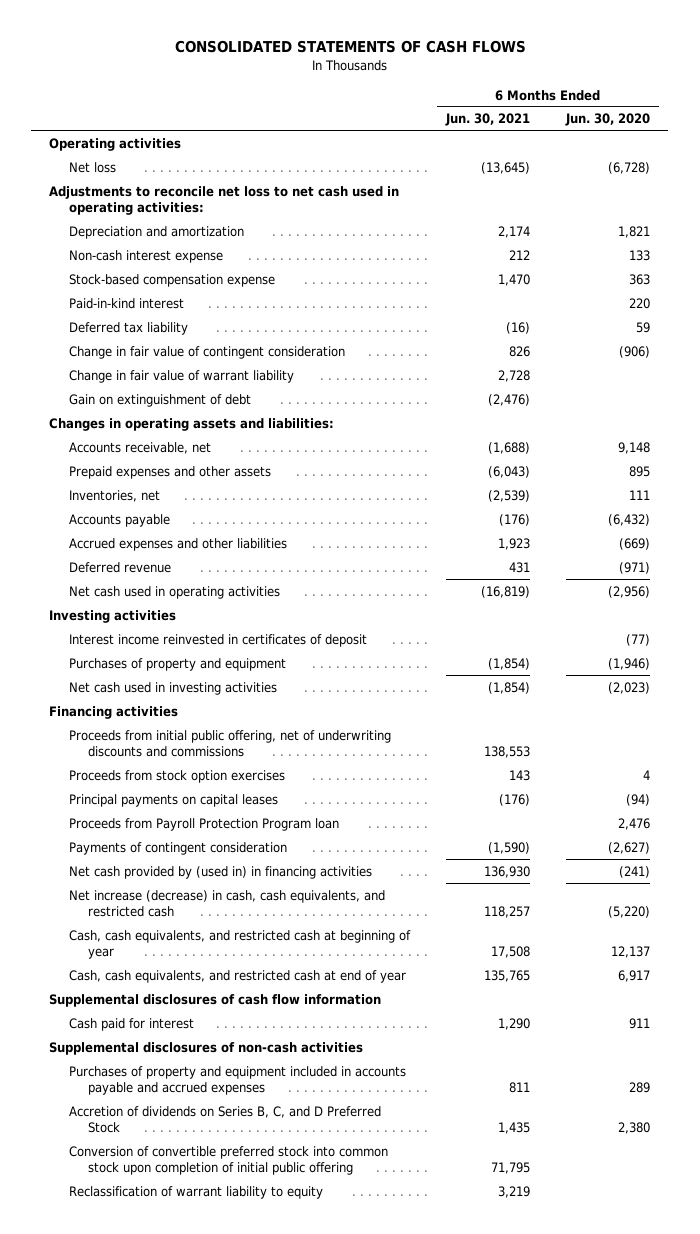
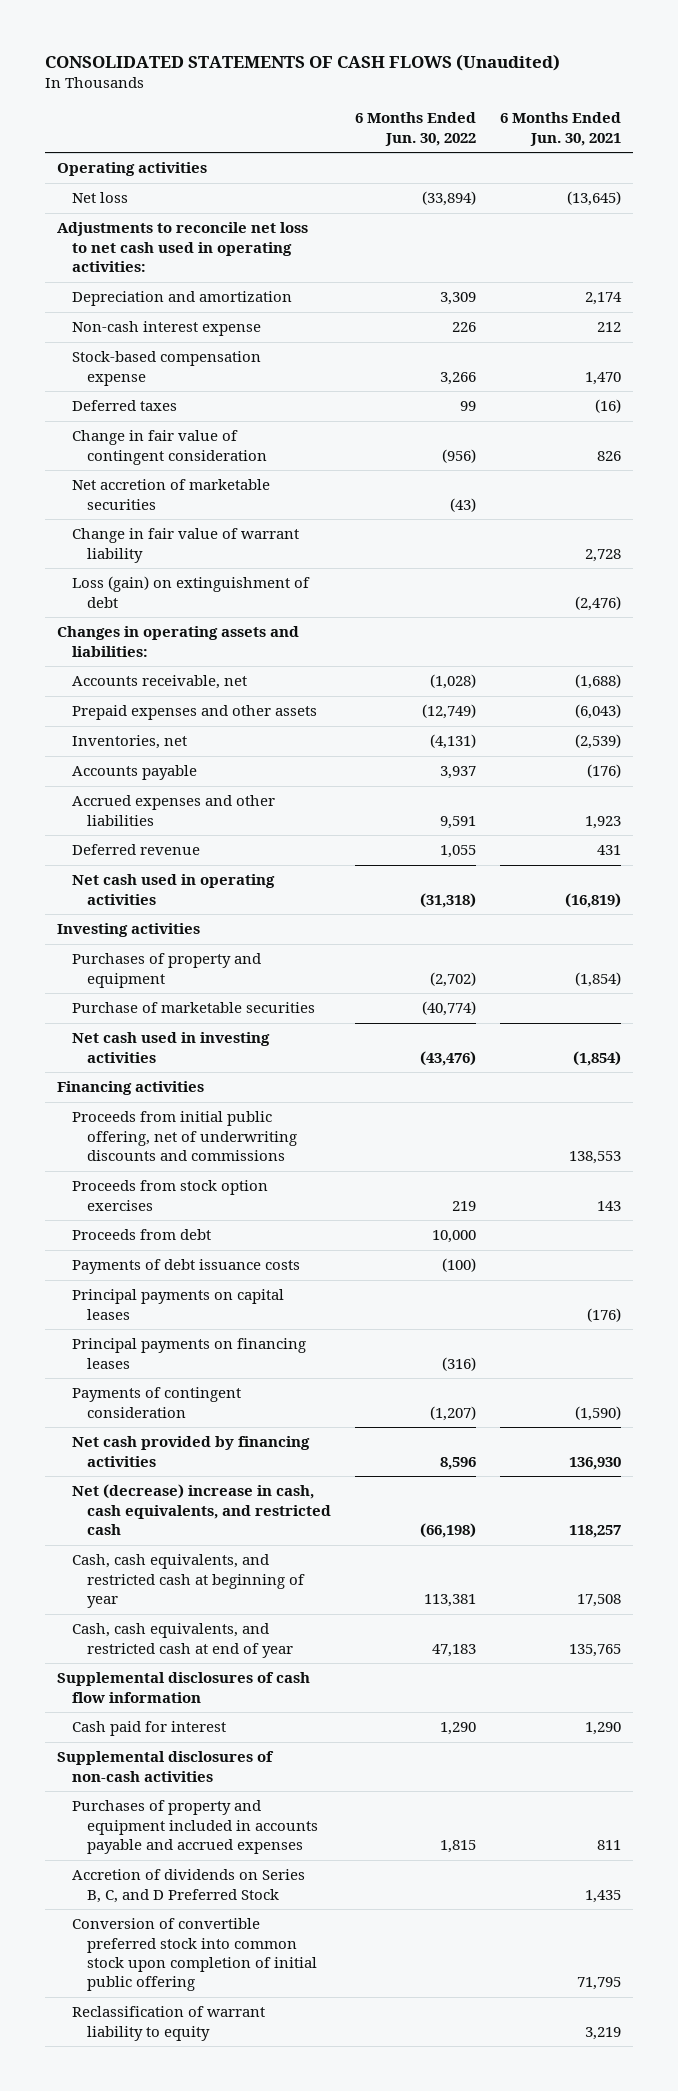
[174,39,526,53] CONSOLIDATED STATEMENTS OF CASH FLOWS -> [45,54,561,72] CONSOLIDATED STATEMENTS OF CASH FLOWS (Unaudited)
[565,113,651,127] Jun. 30, 2020 -> none
none -> [355,112,477,146] 6 Months Ended Jun. 30, 2022
[68,297,184,309] Paid-in-kind interest -> none
[68,321,188,335] Deferred tax liability -> [72,400,178,412] Deferred taxes
none -> [72,479,271,510] Net accretion of marketable securities
[68,393,251,407] Gain on extinguishment of debt -> [72,576,311,608] Loss (gain) on extinguishment of debt
[68,633,367,647] Interest income reinvested in certificates of deposit -> none
none -> [72,1002,316,1014] Purchase of marketable securities
none -> [72,1229,212,1241] Proceeds from debt
none -> [72,1259,301,1275] Payments of debt issuance costs
[68,817,339,831] Proceeds from Payroll Protection Program loan -> none
none -> [72,1338,307,1369] Principal payments on financing leases
[68,865,372,879] Net cash provided by (used in) in financing activities -> [72,1436,311,1467] Net cash provided by financing activities
[68,889,385,917] Net increase (decrease) in cash, cash equivalents, and restricted cash -> [72,1484,332,1535] Net (decrease) increase in cash, cash equivalents, and restricted cash

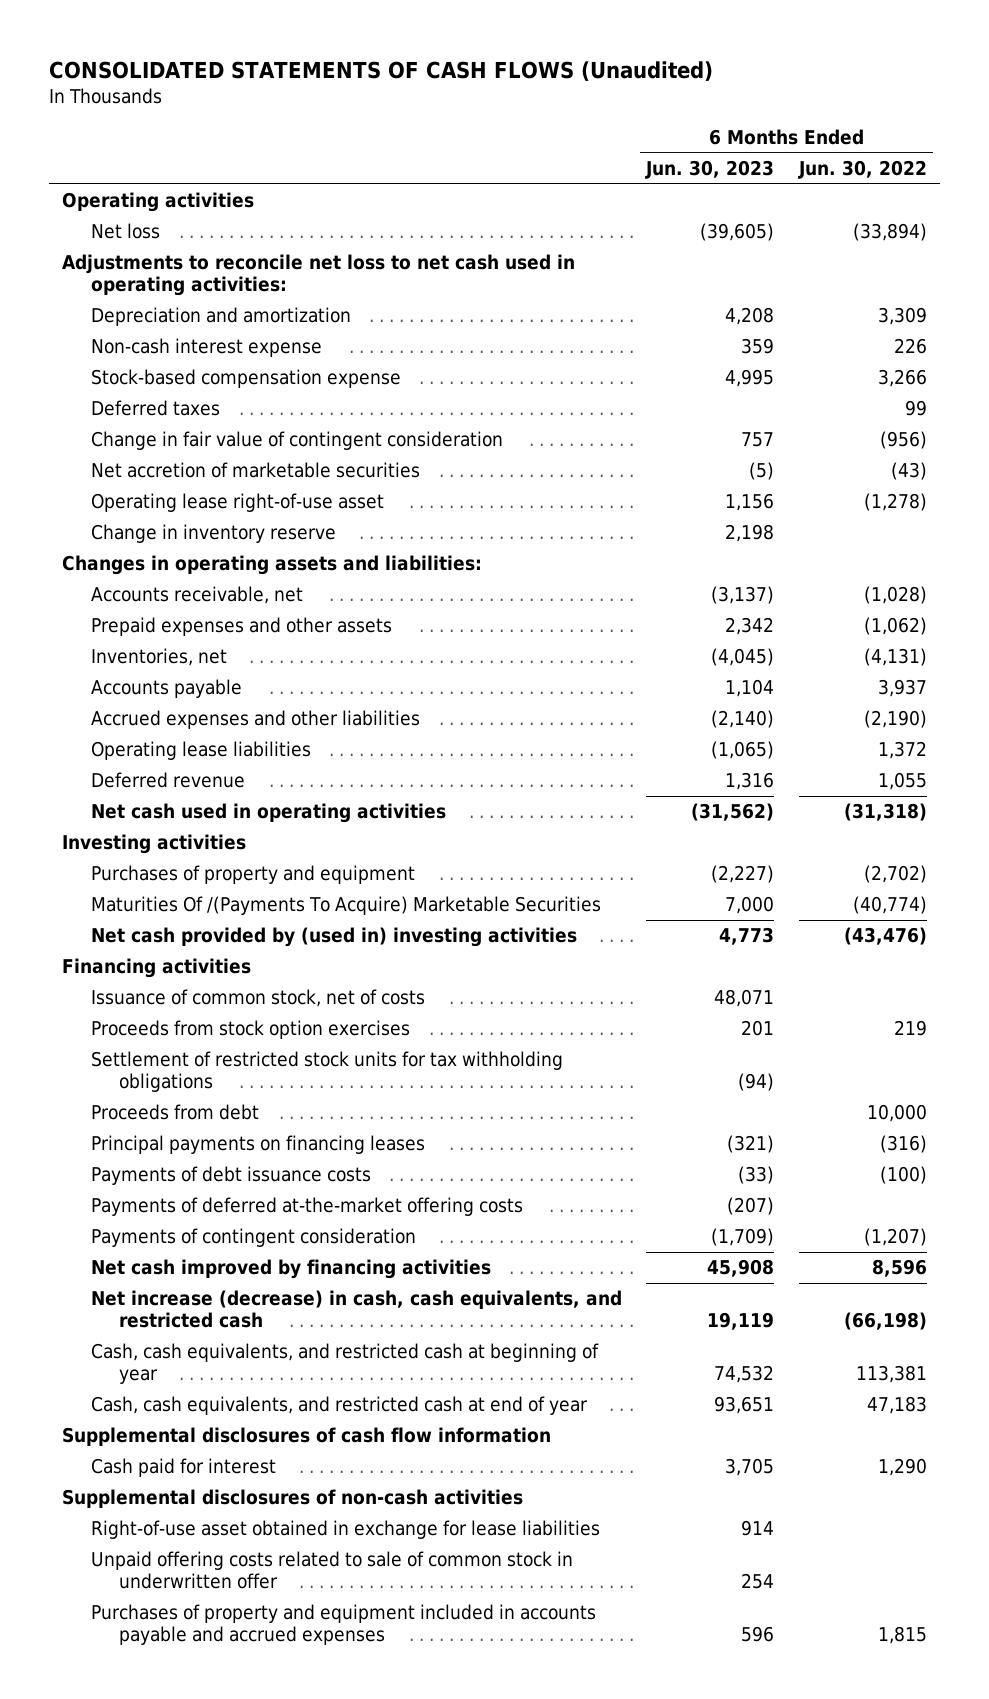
[499,112,621,146] 6 Months Ended Jun. 30, 2021 -> none
none -> [645,159,775,179] Jun. 30, 2023
[72,528,300,563] Change in fair value of warrant liability -> none
[72,576,311,608] Loss (gain) on extinguishment of debt -> none
none -> [90,493,384,513] Operating lease right-of-use asset
none -> [90,524,336,544] Change in inventory reserve
[422,704,477,720] (12,749) -> [864,617,928,636] (1,062)
[440,815,477,829] 9,591 -> [864,710,928,729] (2,190)
none -> [90,741,311,761] Operating lease liabilities
[72,1002,316,1014] Purchase of marketable securities -> [90,896,601,916] Maturities Of /(Payments To Acquire) Marketable Securities
[72,1032,271,1063] Net cash used in investing activities -> [90,927,577,948] Net cash provided by (used in) investing activities
[72,1111,298,1161] Proceeds from initial public offering, net of underwriting discounts and commissions -> none
none -> [90,989,425,1008] Issuance of common stock, net of costs
none -> [90,1051,563,1092] Settlement of restricted stock units for tax withholding obligations
[72,1289,285,1320] Principal payments on capital leases -> none
[72,1259,301,1275] Payments of debt issuance costs -> [90,1166,371,1186] Payments of debt issuance costs
none -> [90,1197,523,1217] Payments of deferred at-the-market offering costs
[72,1436,311,1467] Net cash provided by financing activities -> [90,1259,491,1280] Net cash improved by financing activities
[72,1484,332,1535] Net (decrease) increase in cash, cash equivalents, and restricted cash -> [90,1290,622,1328] Net increase (decrease) in cash, cash equivalents, and restricted cash
none -> [90,1520,600,1540] Right-of-use asset obtained in exchange for lease liabilities
none -> [90,1551,573,1589] Unpaid offering costs related to sale of common stock in underwritten offer
[72,1869,306,1903] Accretion of dividends on Series B, C, and D Preferred Stock -> none
[72,1918,318,1992] Conversion of convertible preferred stock into common stock upon completion of initial public offering -> none
[72,2006,266,2041] Reclassification of warrant liability to equity -> none

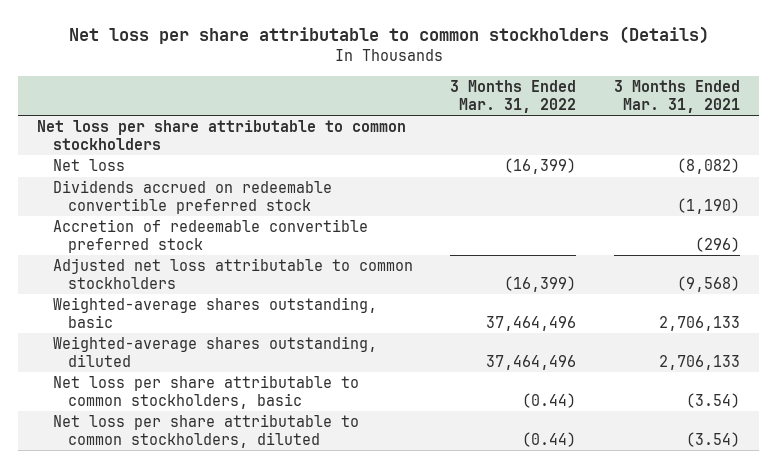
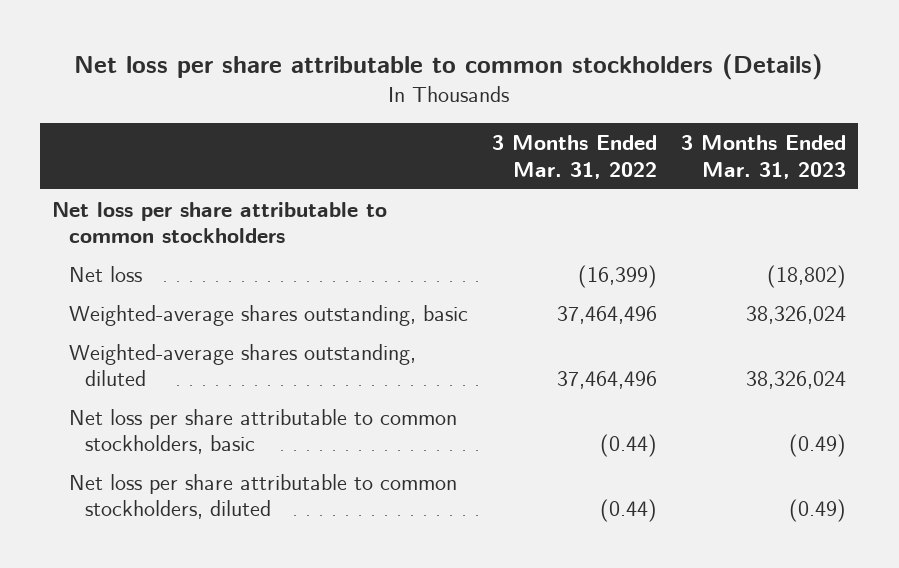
[613,80,740,113] 3 Months Ended Mar. 31, 2021 -> none
none -> [681,135,847,179] 3 Months Ended Mar. 31, 2023
[52,180,332,214] Dividends accrued on redeemable convertible preferred stock -> none
[52,219,368,253] Accretion of redeemable convertible preferred stock -> none
[52,258,413,289] Adjusted net loss attributable to common stockholders -> none

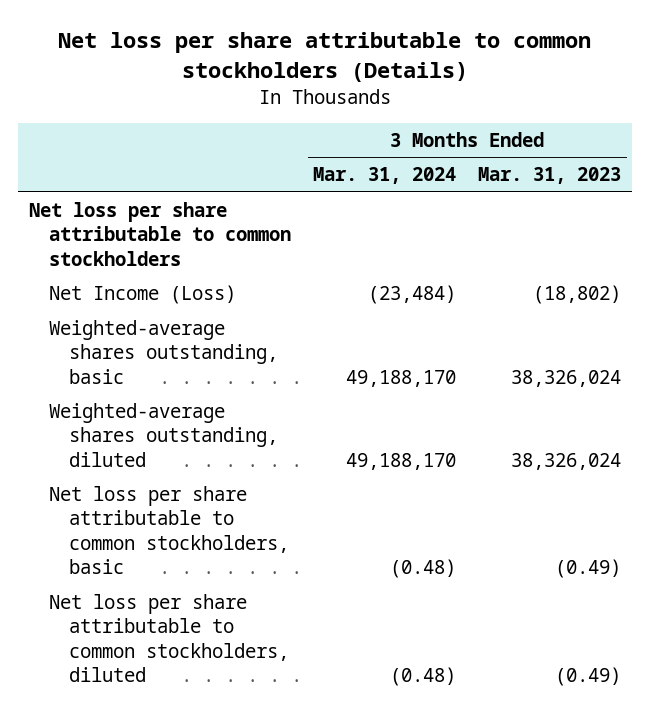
[492,135,658,179] 3 Months Ended Mar. 31, 2022 -> none
none -> [313,167,457,185] Mar. 31, 2024
[68,265,142,282] Net loss -> [48,285,236,305] Net Income (Loss)

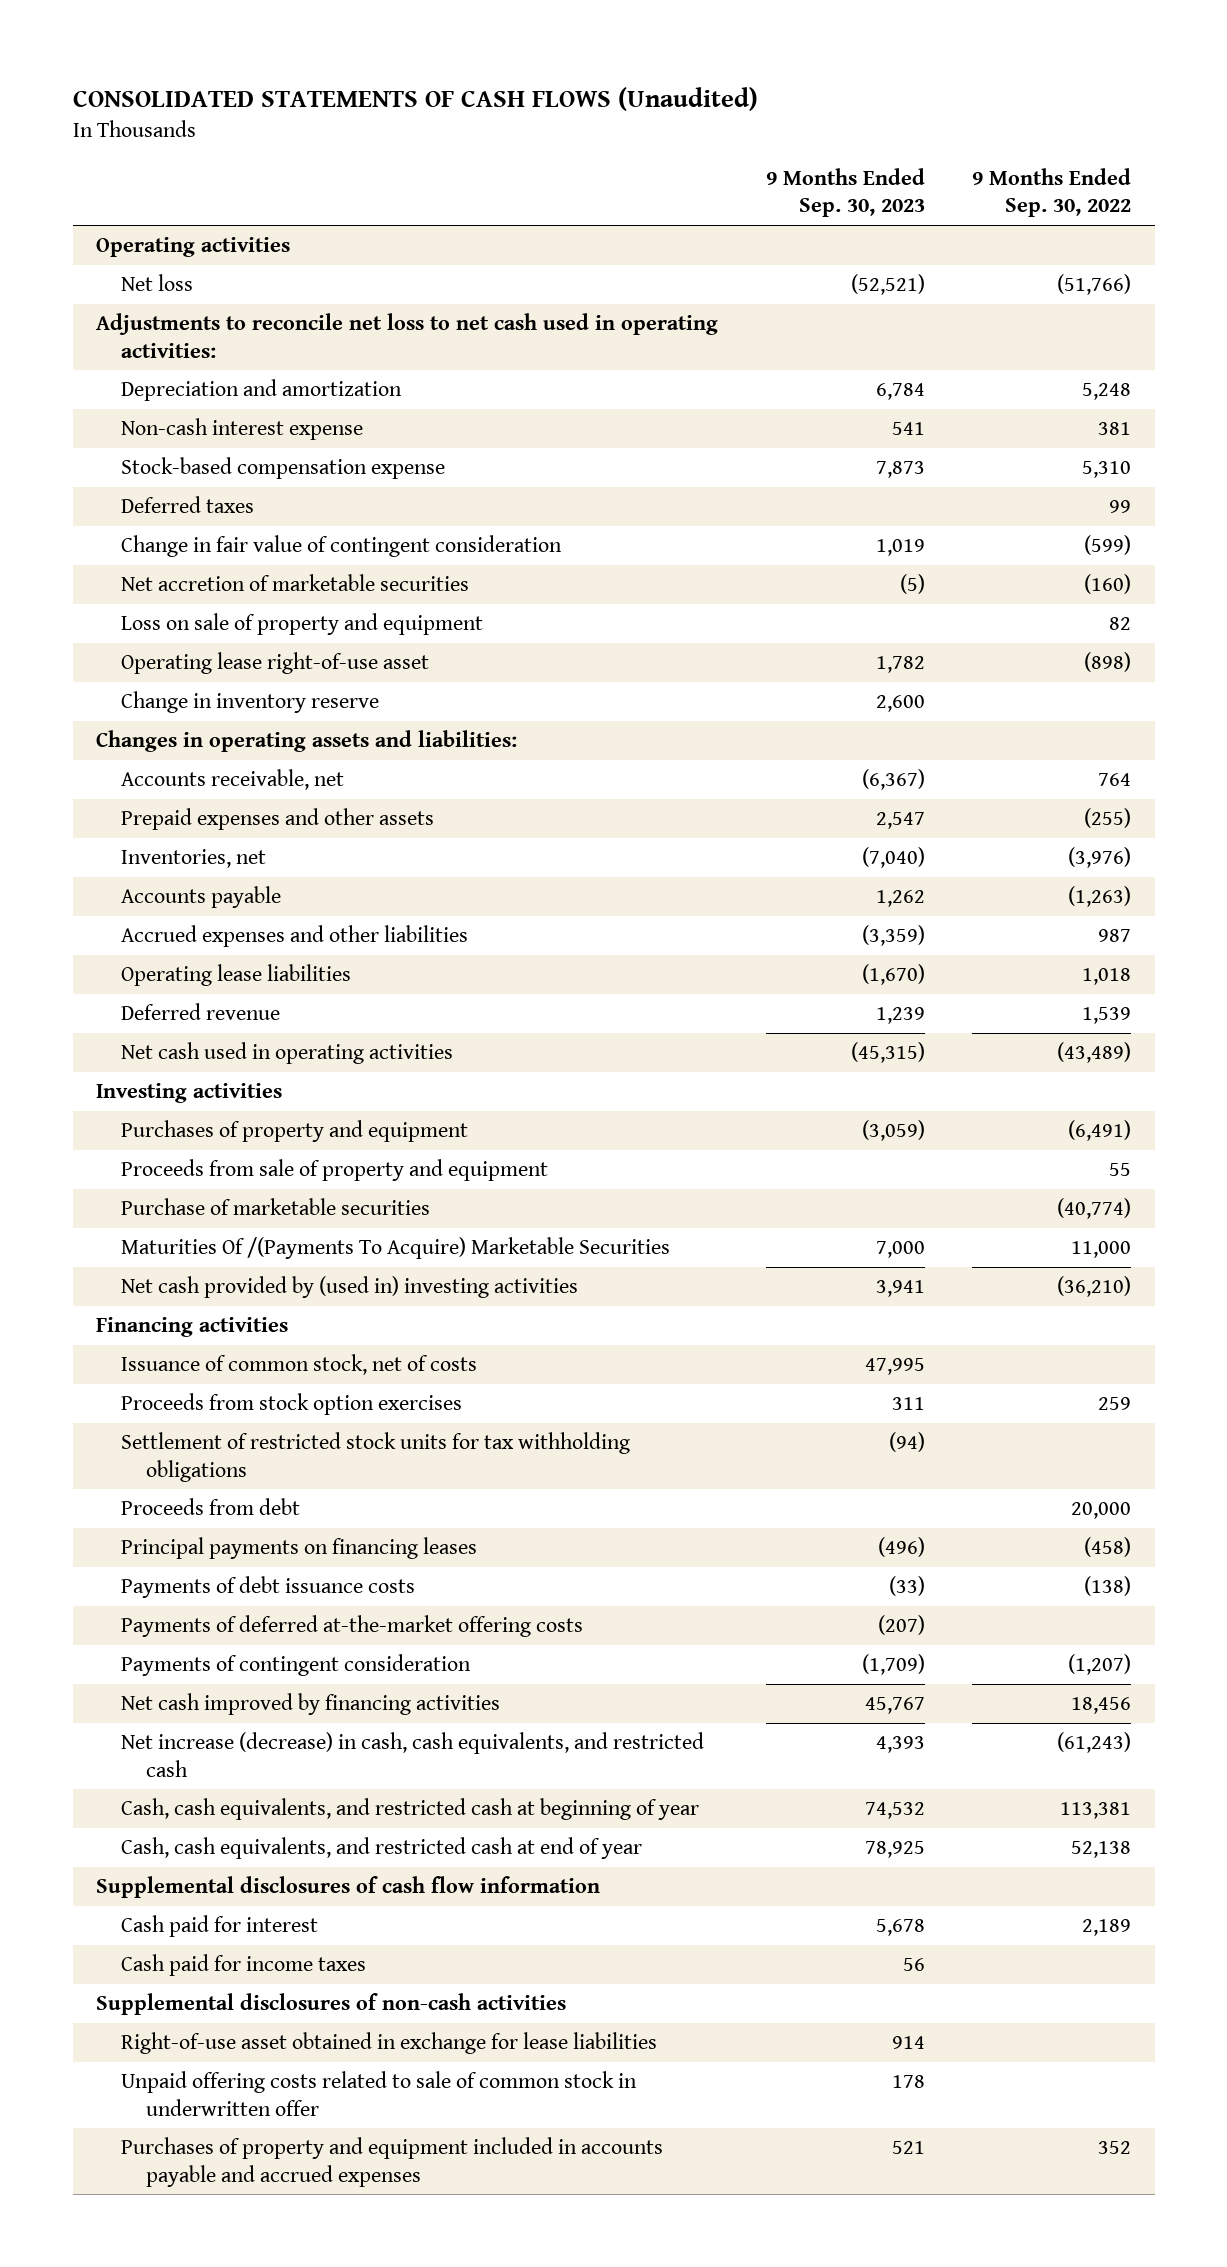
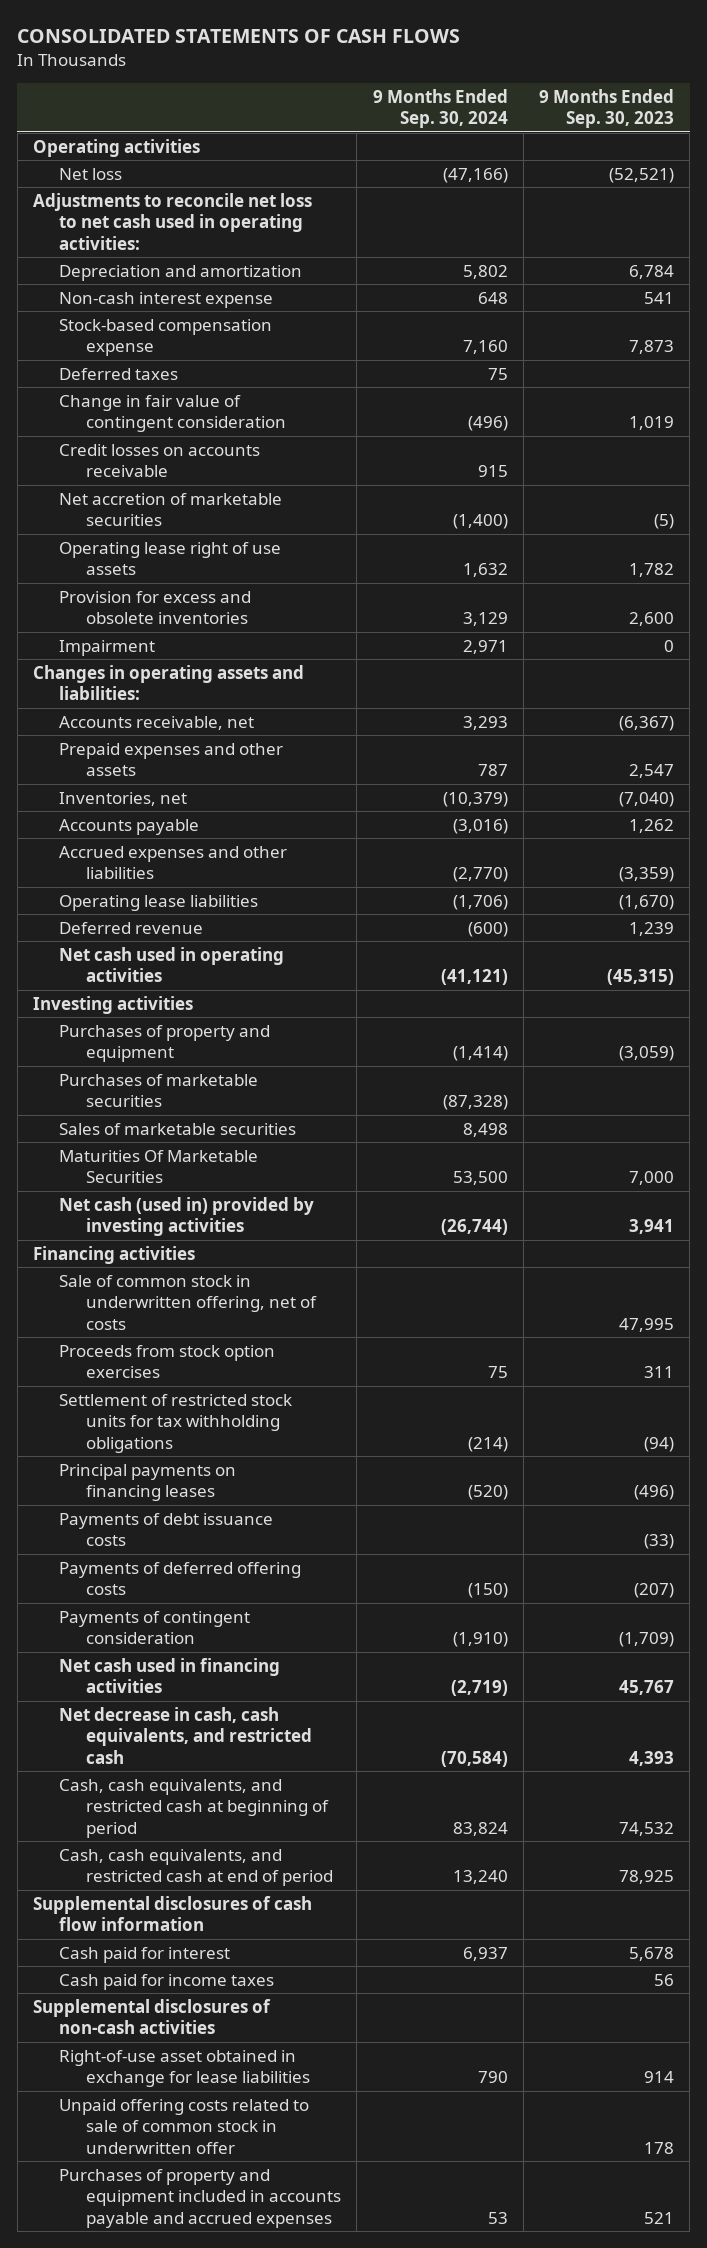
[72,87,758,112] CONSOLIDATED STATEMENTS OF CASH FLOWS (Unaudited) -> [17,29,461,44] CONSOLIDATED STATEMENTS OF CASH FLOWS
[971,168,1131,218] 9 Months Ended Sep. 30, 2022 -> none
none -> [372,88,508,129] 9 Months Ended Sep. 30, 2024
none -> [59,443,261,478] Credit losses on accounts receivable
[121,613,484,636] Loss on sale of property and equipment -> none
[121,652,430,675] Operating lease right-of-use asset -> [59,541,282,576] Operating lease right of use assets
[121,691,380,714] Change in inventory reserve -> [59,590,252,625] Provision for excess and obsolete inventories
none -> [59,639,156,656] Impairment
[121,1159,549,1182] Proceeds from sale of property and equipment -> none
[121,1198,431,1216] Purchase of marketable securities -> [59,1073,259,1108] Purchases of marketable securities
none -> [59,1122,297,1135] Sales of marketable securities
[121,1237,671,1260] Maturities Of /(Payments To Acquire) Marketable Securities -> [59,1149,259,1184] Maturities Of Marketable Securities
[121,1276,579,1299] Net cash provided by (used in) investing activities -> [59,1196,315,1237] Net cash (used in) provided by investing activities
[121,1354,478,1376] Issuance of common stock, net of costs -> [59,1274,318,1330] Sale of common stock in underwritten offering, net of costs
[121,1498,301,1516] Proceeds from debt -> none
[121,1615,584,1638] Payments of deferred at-the-market offering costs -> [59,1561,302,1596] Payments of deferred offering costs
[121,1693,501,1716] Net cash improved by financing activities -> [59,1657,281,1694] Net cash used in financing activities
[121,1732,705,1777] Net increase (decrease) in cash, cash equivalents, and restricted cash -> [59,1706,313,1764] Net decrease in cash, cash equivalents, and restricted cash
[121,1798,700,1821] Cash, cash equivalents, and restricted cash at beginning of year -> [59,1778,330,1838] Cash, cash equivalents, and restricted cash at beginning of period
[121,1837,643,1860] Cash, cash equivalents, and restricted cash at end of year -> [59,1848,334,1887] Cash, cash equivalents, and restricted cash at end of period

